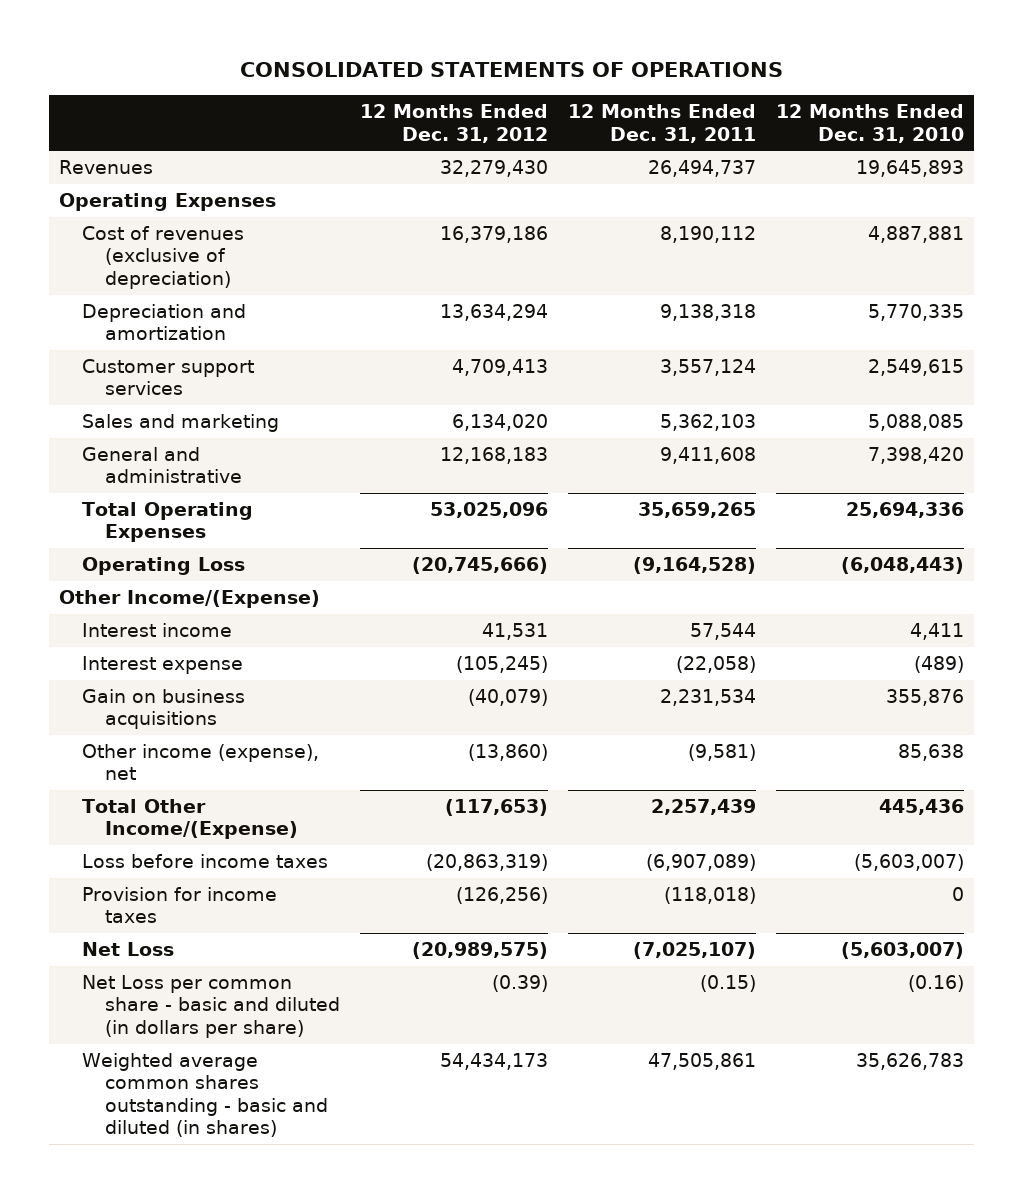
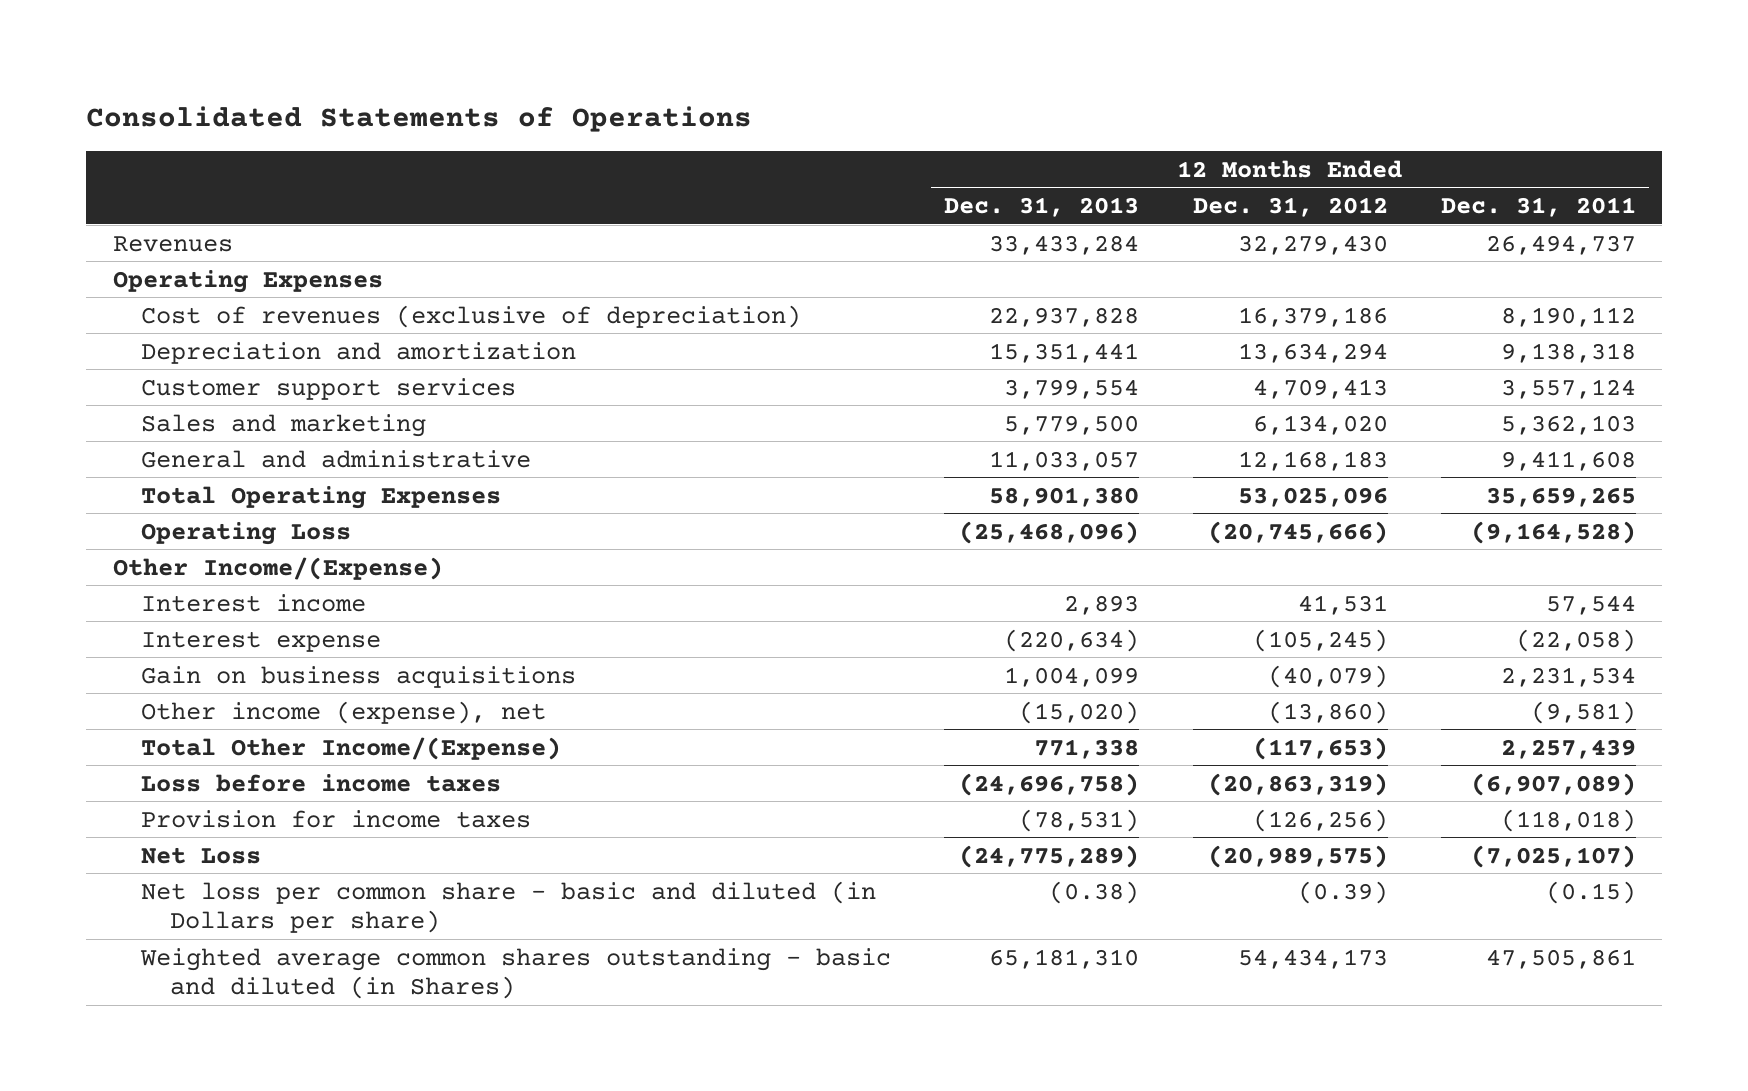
[240,62,784,78] CONSOLIDATED STATEMENTS OF OPERATIONS -> [86,105,753,132] Consolidated Statements of Operations
[775,104,964,143] 12 Months Ended Dec. 31, 2010 -> none
none -> [944,197,1140,218] Dec. 31, 2013
[81,975,341,1038] Net Loss per common share - basic and diluted (in dollars per share) -> [141,880,877,934] Net loss per common share - basic and diluted (in Dollars per share)
[81,1053,329,1138] Weighted average common shares outstanding - basic and diluted (in shares) -> [140,947,892,1000] Weighted average common shares outstanding - basic and diluted (in Shares)

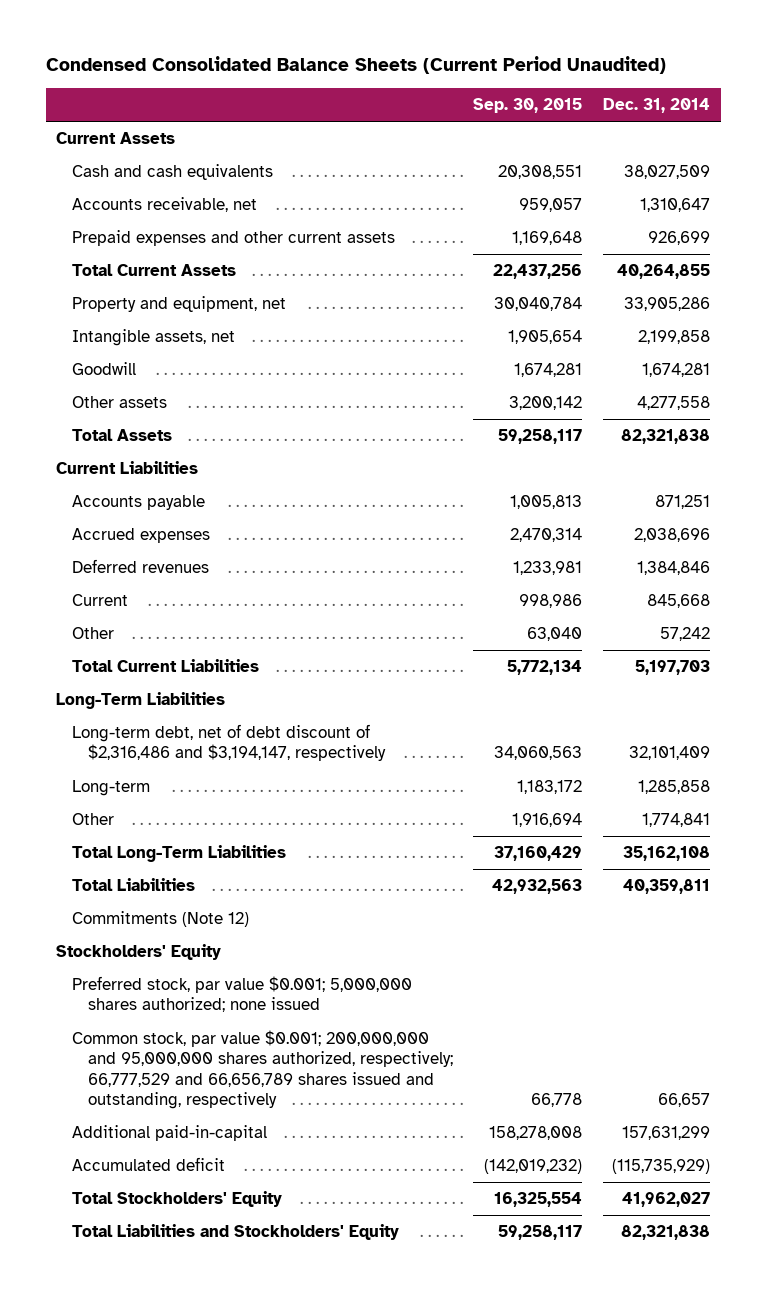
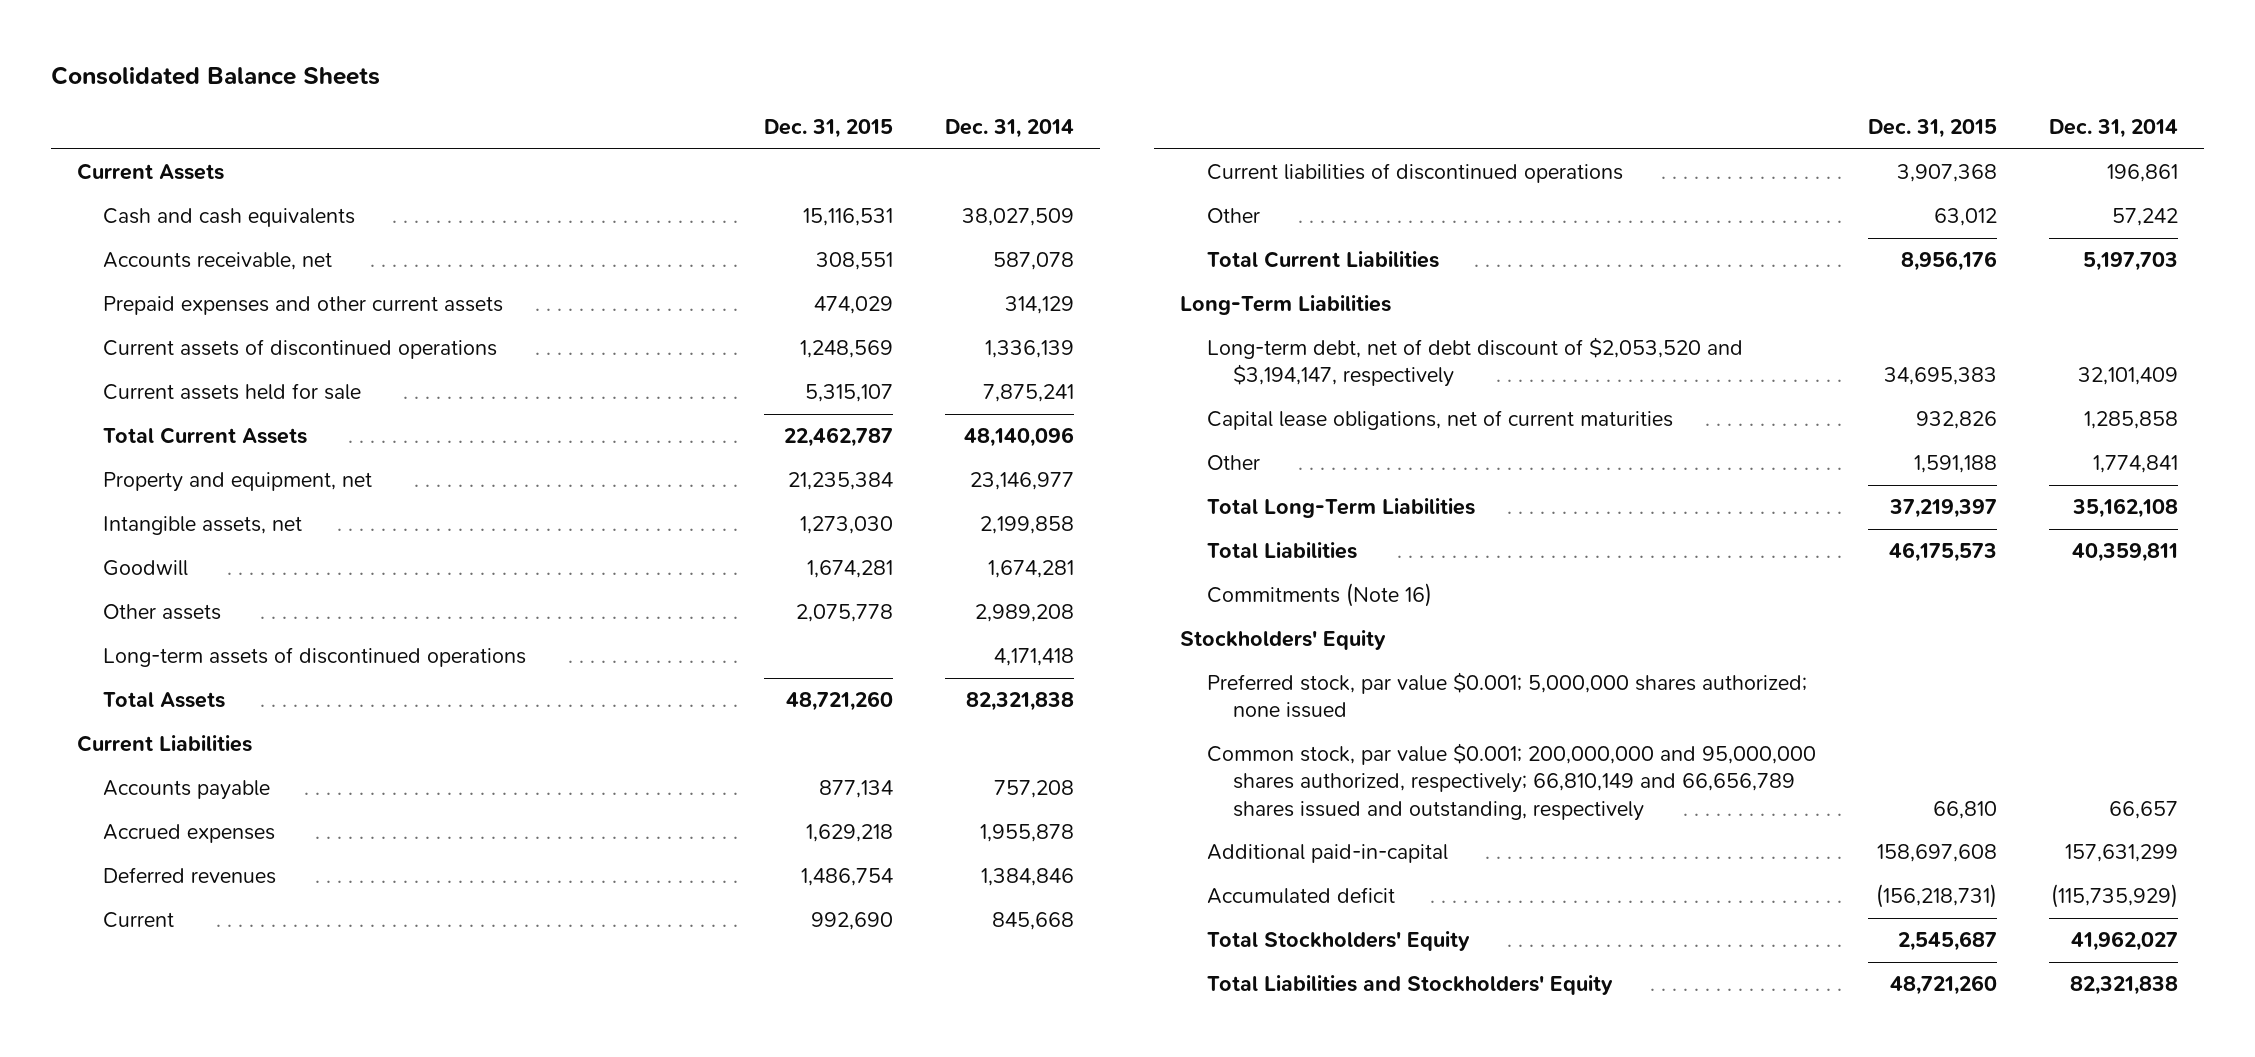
[45,56,666,75] Condensed Consolidated Balance Sheets (Current Period Unaudited) -> [50,65,380,85] Consolidated Balance Sheets
[473,98,583,114] Sep. 30, 2015 -> none
none -> [764,119,894,139] Dec. 31, 2015
[640,198,711,213] 1,310,647 -> [993,252,1075,271] 587,078
[648,231,711,246] 926,699 -> [1005,296,1075,315] 314,129
none -> [102,339,497,360] Current assets of discontinued operations
none -> [102,383,361,401] Current assets held for sale
[617,264,711,280] 40,264,855 -> [964,427,1075,448] 48,140,096
[624,297,711,312] 33,905,286 -> [970,472,1075,491] 23,146,977
[637,396,711,411] 4,277,558 -> [975,604,1075,623] 2,989,208
none -> [102,647,526,668] Long-term assets of discontinued operations
[655,495,711,510] 871,251 -> [994,780,1075,799] 757,208
[634,528,711,543] 2,038,696 -> [980,824,1075,843] 1,955,878
none -> [1206,163,1623,184] Current liabilities of discontinued operations
[71,724,386,762] Long-term debt, net of debt discount of $2,316,486 and $3,194,147, respectively -> [1206,337,1743,388] Long-term debt, net of debt discount of $2,053,520 and $3,194,147, respectively
[71,780,150,797] Long-term -> [1206,410,1673,431] Capital lease obligations, net of current maturities
[71,911,249,928] Commitments (Note 12) -> [1206,583,1432,608] Commitments (Note 16)
[71,1030,453,1109] Common stock, par value $0.001; 200,000,000 and 95,000,000 shares authorized, respectively; 66,777,529 and 66,656,789 shares issued and outstanding, respectively -> [1206,743,1816,821] Common stock, par value $0.001; 200,000,000 and 95,000,000 shares authorized, respectively; 66,810,149 and 66,656,789 shares issued and outstanding, respectively

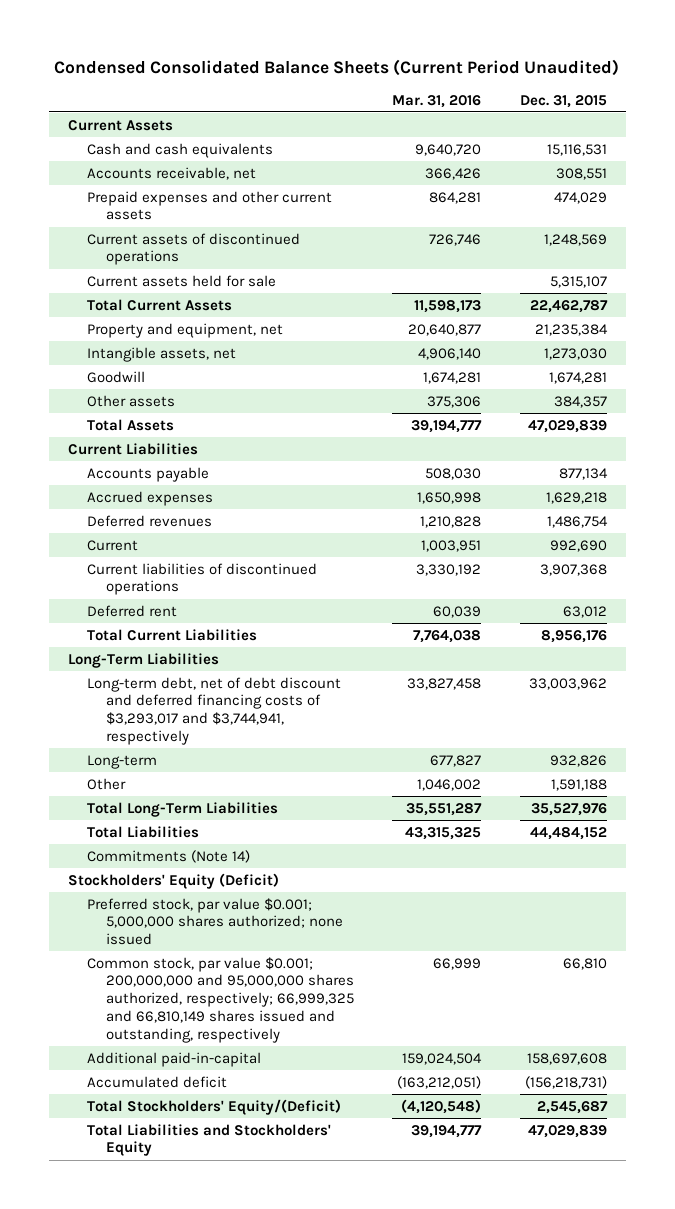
[50,65,380,85] Consolidated Balance Sheets -> [54,58,620,76] Condensed Consolidated Balance Sheets (Current Period Unaudited)
[945,119,1075,139] Dec. 31, 2014 -> none
none -> [392,94,482,108] Mar. 31, 2016
[102,647,526,668] Long-term assets of discontinued operations -> none
[796,604,894,623] 2,075,778 -> [553,395,607,408] 384,357
[786,691,894,712] 48,721,260 -> [527,419,607,433] 47,029,839
[1206,208,1260,224] Other -> [87,604,178,617] Deferred rent
[1206,337,1743,388] Long-term debt, net of debt discount of $2,053,520 and $3,194,147, respectively -> [87,676,342,745] Long-term debt, net of debt discount and deferred financing costs of $3,293,017 and $3,744,941, respectively
[1883,367,1997,386] 34,695,383 -> [528,677,607,690] 33,003,962
[1206,410,1673,431] Capital lease obligations, net of current maturities -> [87,754,158,769] Long-term
[1888,499,1997,519] 37,219,397 -> [530,802,607,816] 35,527,976
[1888,542,1997,563] 46,175,573 -> [529,826,607,840] 44,484,152
[1206,583,1432,608] Commitments (Note 16) -> [87,849,251,863] Commitments (Note 14)
[1180,630,1387,651] Stockholders' Equity -> [68,872,280,889] Stockholders' Equity (Deficit)
[1206,743,1816,821] Common stock, par value $0.001; 200,000,000 and 95,000,000 shares authorized, respectively; 66,810,149 and 66,656,789 shares issued and outstanding, respectively -> [87,956,355,1043] Common stock, par value $0.001; 200,000,000 and 95,000,000 shares authorized, respectively; 66,999,325 and 66,810,149 shares issued and outstanding, respectively
[1206,931,1470,952] Total Stockholders' Equity -> [87,1098,342,1115] Total Stockholders' Equity/(Deficit)
[1889,975,1997,996] 48,721,260 -> [527,1124,607,1138] 47,029,839

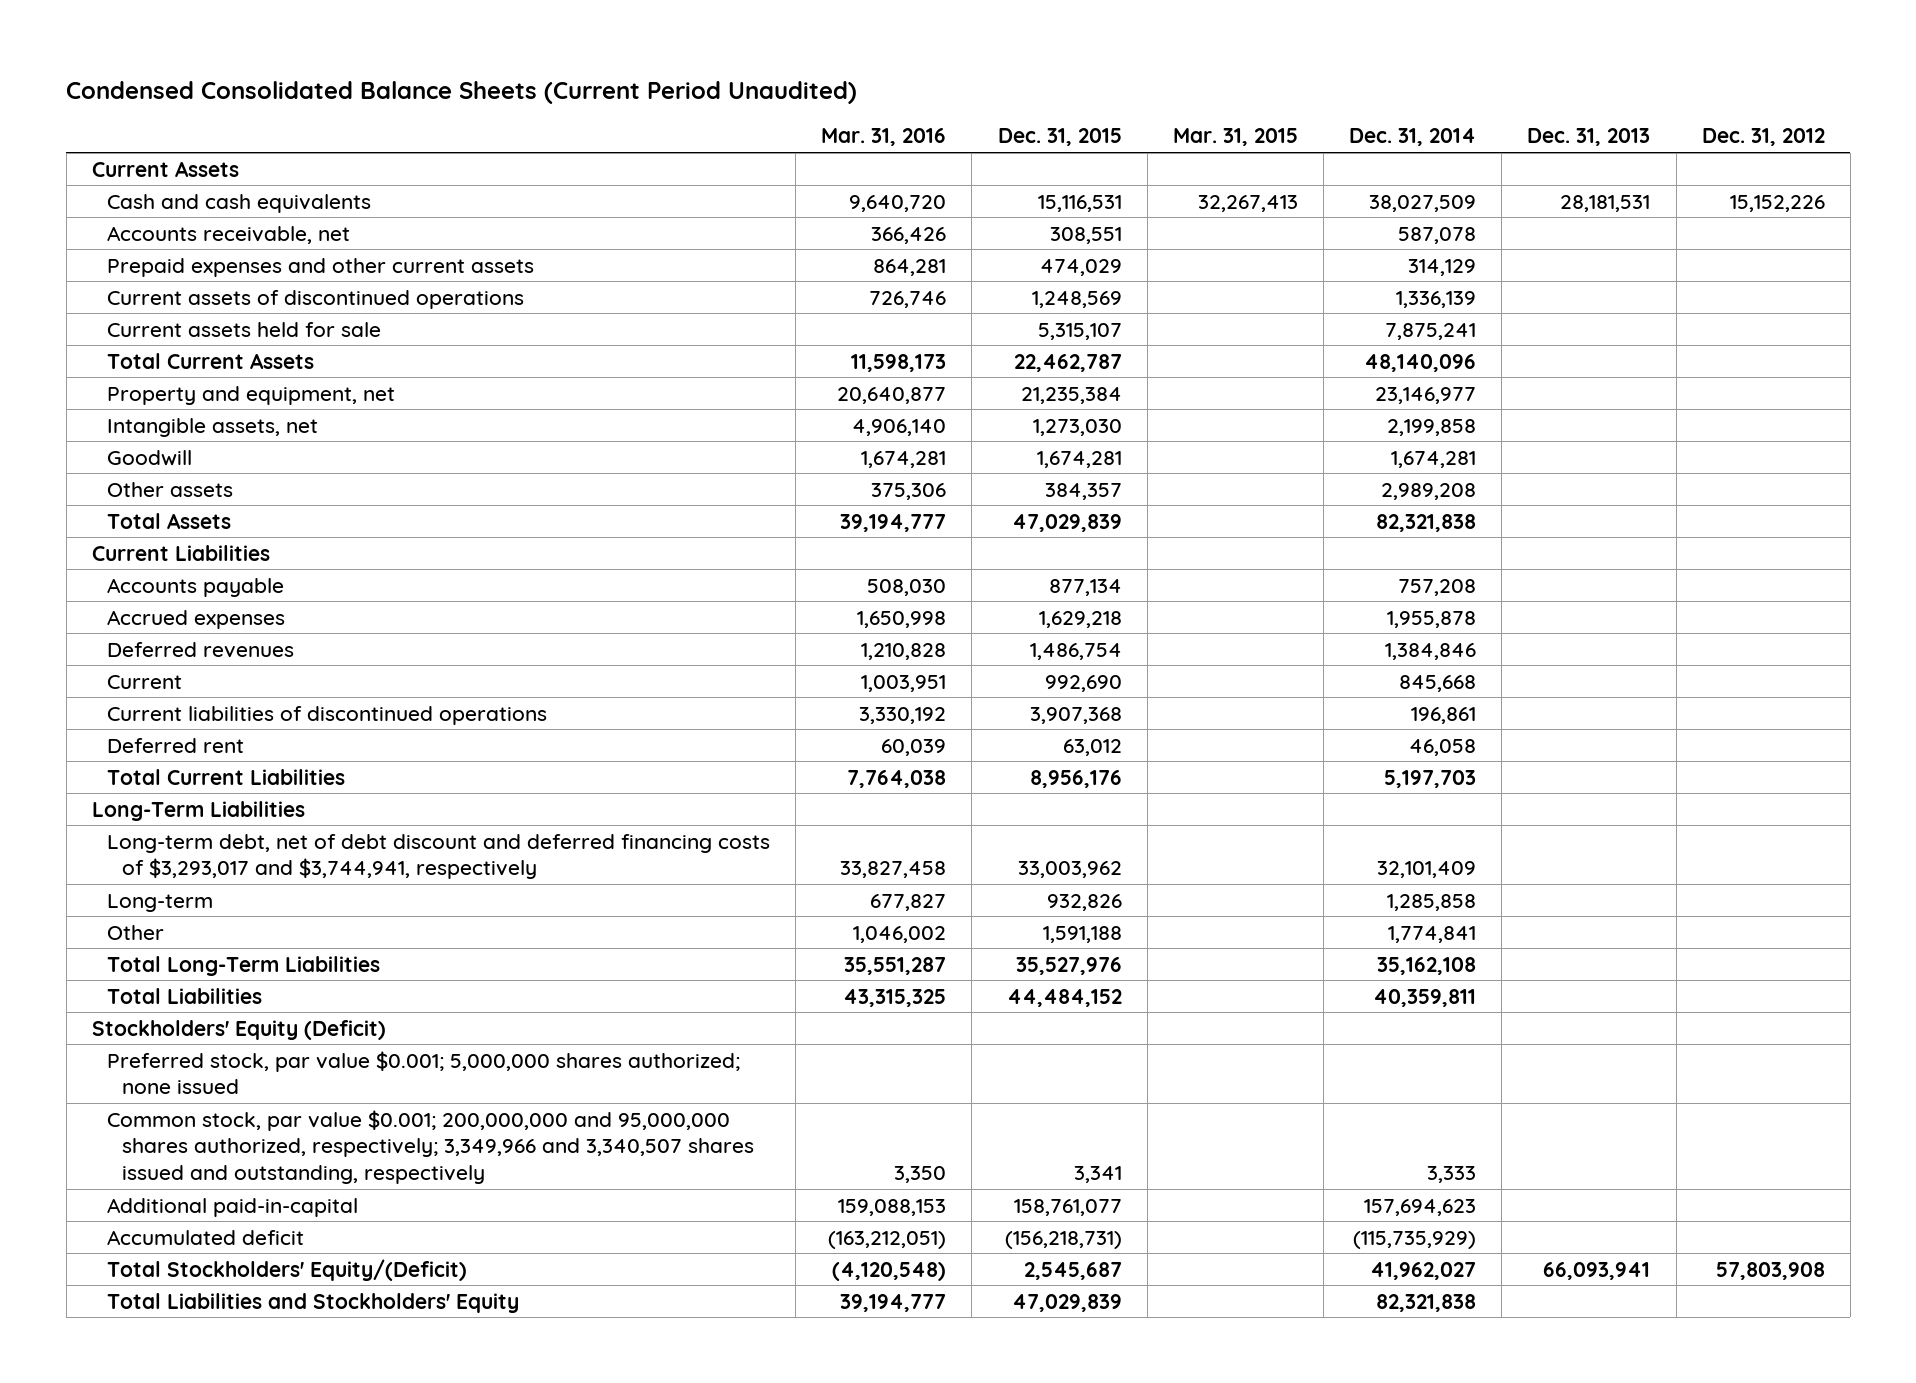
none -> [1172,128,1298,147] Mar. 31, 2015
none -> [1349,128,1477,147] Dec. 31, 2014
none -> [1527,128,1651,147] Dec. 31, 2013
none -> [1701,128,1825,147] Dec. 31, 2012
[87,849,251,863] Commitments (Note 14) -> none
[87,956,355,1043] Common stock, par value $0.001; 200,000,000 and 95,000,000 shares authorized, respectively; 66,999,325 and 66,810,149 shares issued and outstanding, respectively -> [106,1109,755,1185] Common stock, par value $0.001; 200,000,000 and 95,000,000 shares authorized, respectively; 3,349,966 and 3,340,507 shares issued and outstanding, respectively
[433,957,482,970] 66,999 -> [894,1166,947,1184] 3,350
[562,957,607,970] 66,810 -> [1073,1166,1122,1184] 3,341
[402,1052,483,1065] 159,024,504 -> [838,1198,947,1216] 159,088,153
[526,1052,607,1065] 158,697,608 -> [1013,1198,1122,1216] 158,761,077

